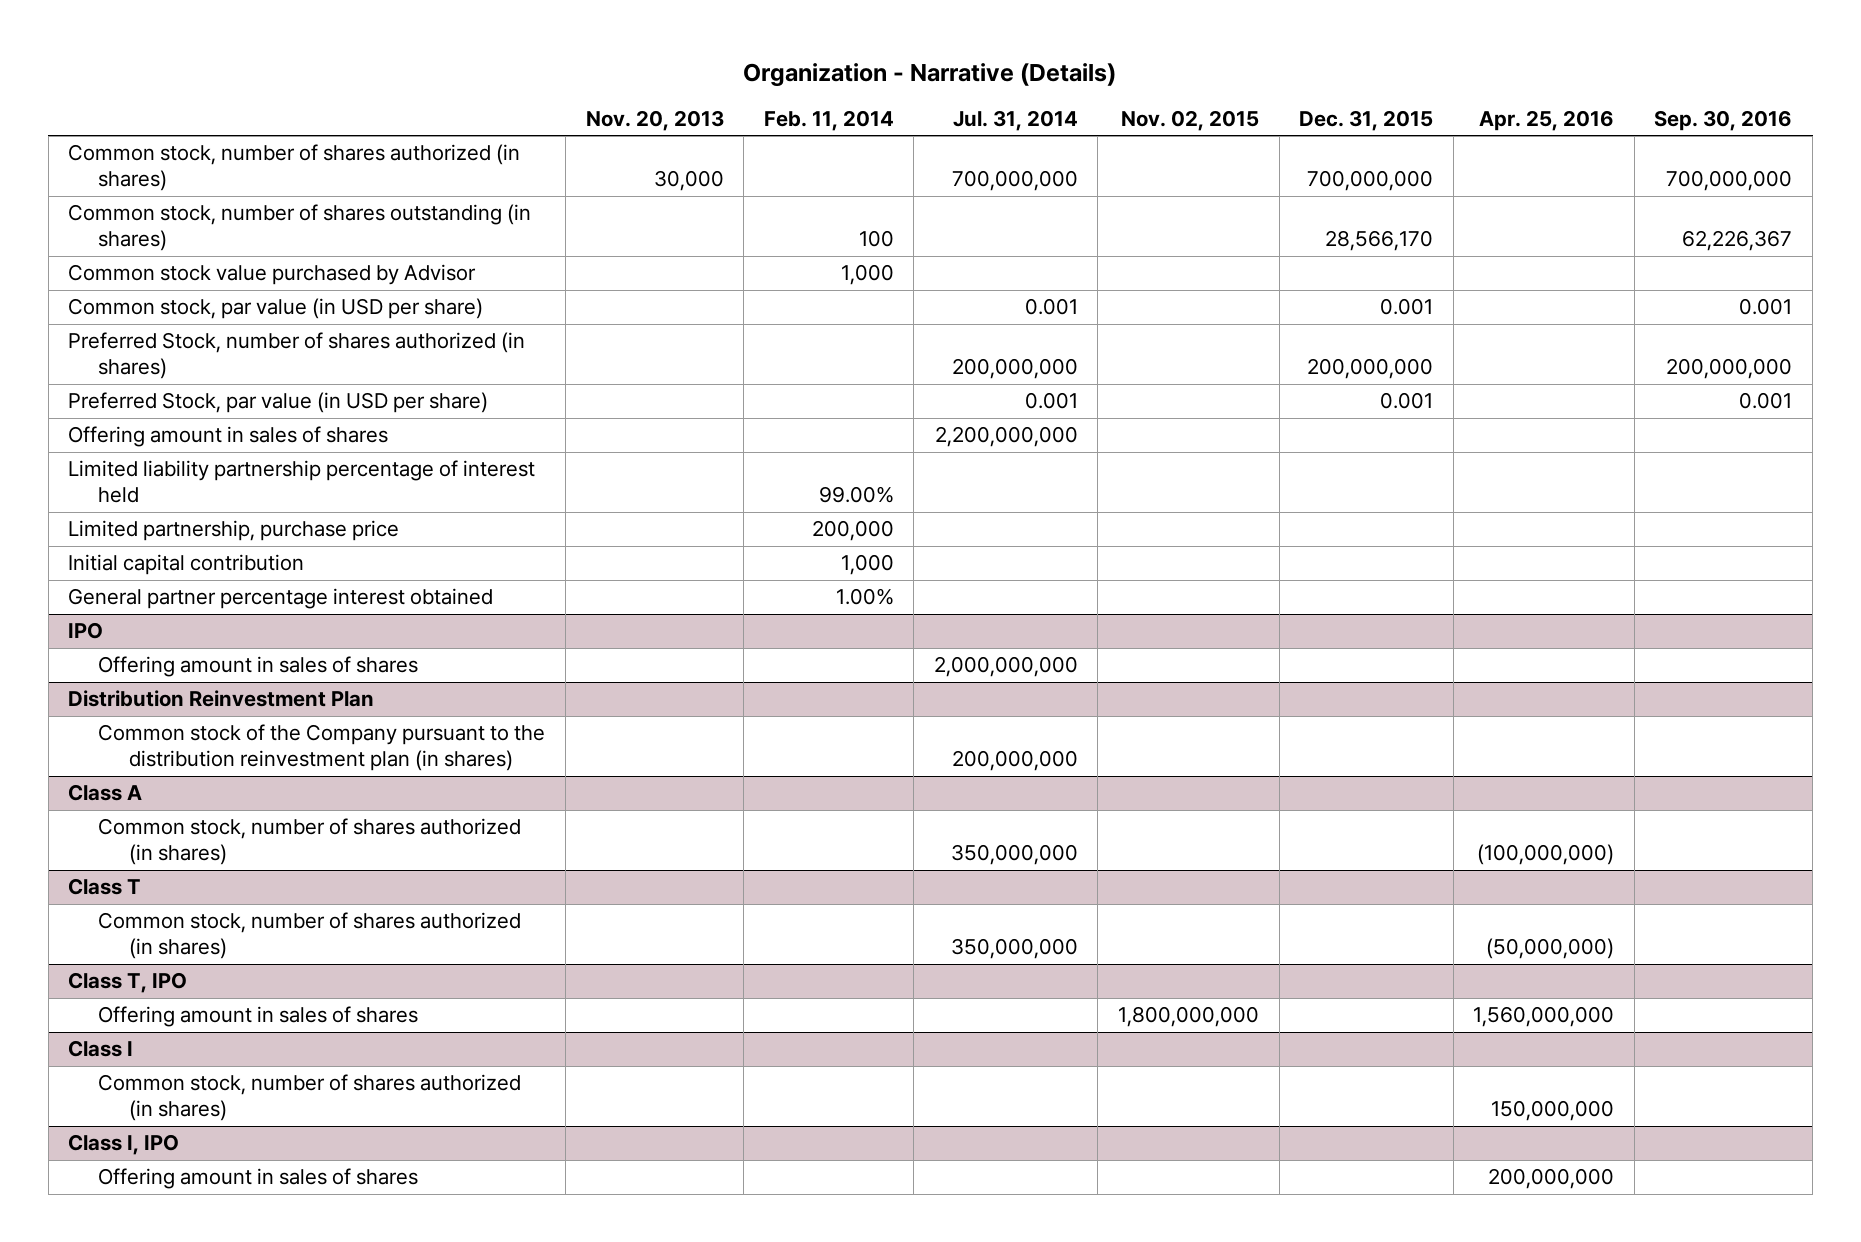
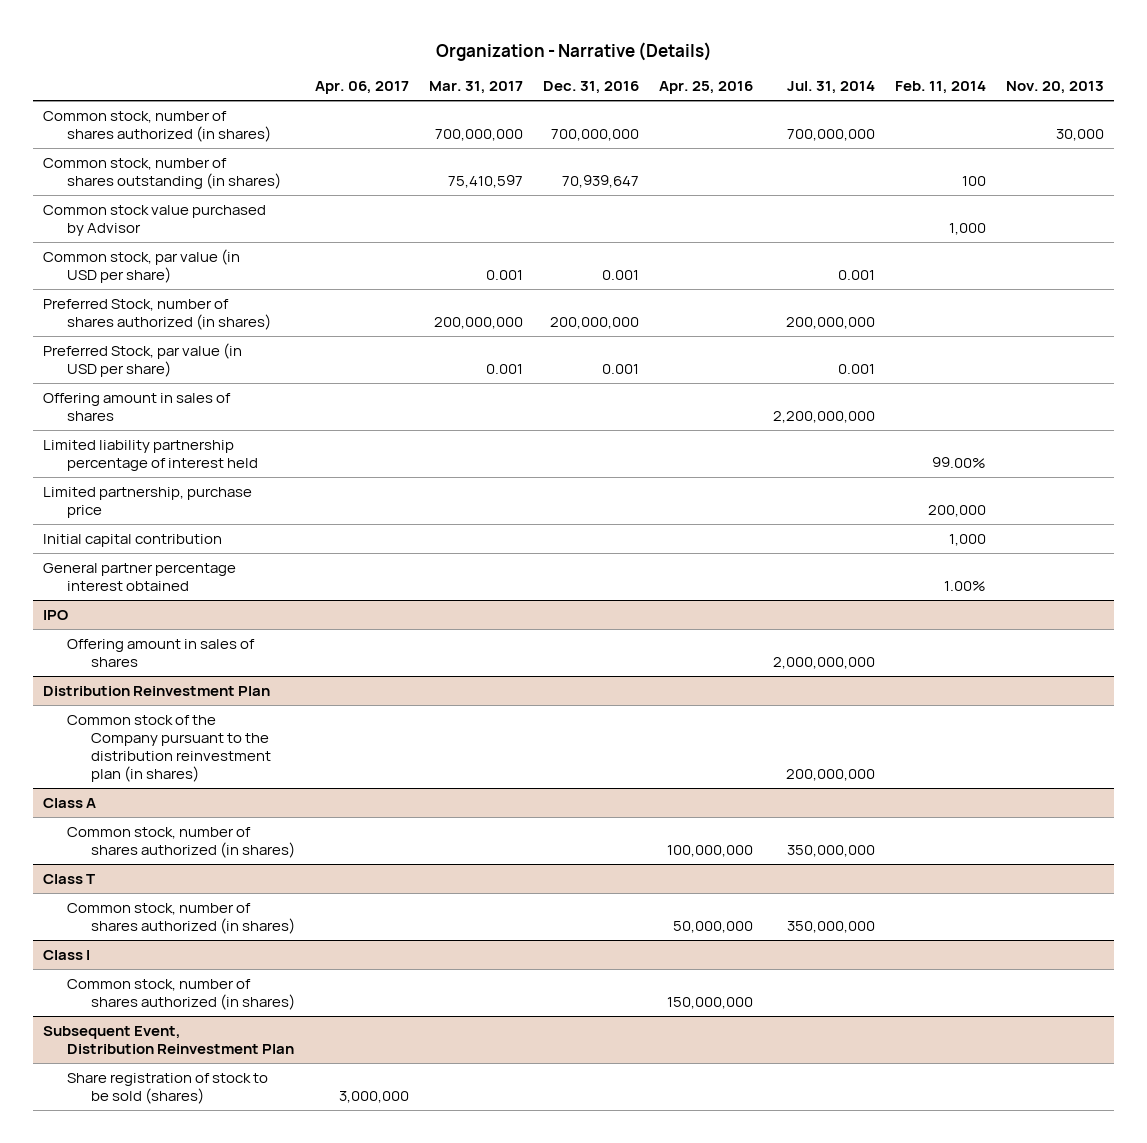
[1120,109,1259,131] Nov. 02, 2015 -> none
[1299,109,1434,131] Dec. 31, 2015 -> none
[1654,109,1793,131] Sep. 30, 2016 -> none
none -> [314,81,409,95] Apr. 06, 2017
none -> [428,81,523,95] Mar. 31, 2017
none -> [542,81,639,95] Dec. 31, 2016
[1477,844,1615,866] (100,000,000) -> [666,844,753,857] 100,000,000
[68,972,188,994] Class T, IPO -> none
[98,1006,419,1028] Offering amount in sales of shares -> none
[1486,938,1615,960] (50,000,000) -> [672,920,753,933] 50,000,000
[68,1134,180,1156] Class I, IPO -> none
[98,1168,419,1190] Offering amount in sales of shares -> none
none -> [43,1025,295,1054] Subsequent Event, Distribution Reinvestment Plan
none -> [67,1072,269,1104] Share registration of stock to be sold (shares)

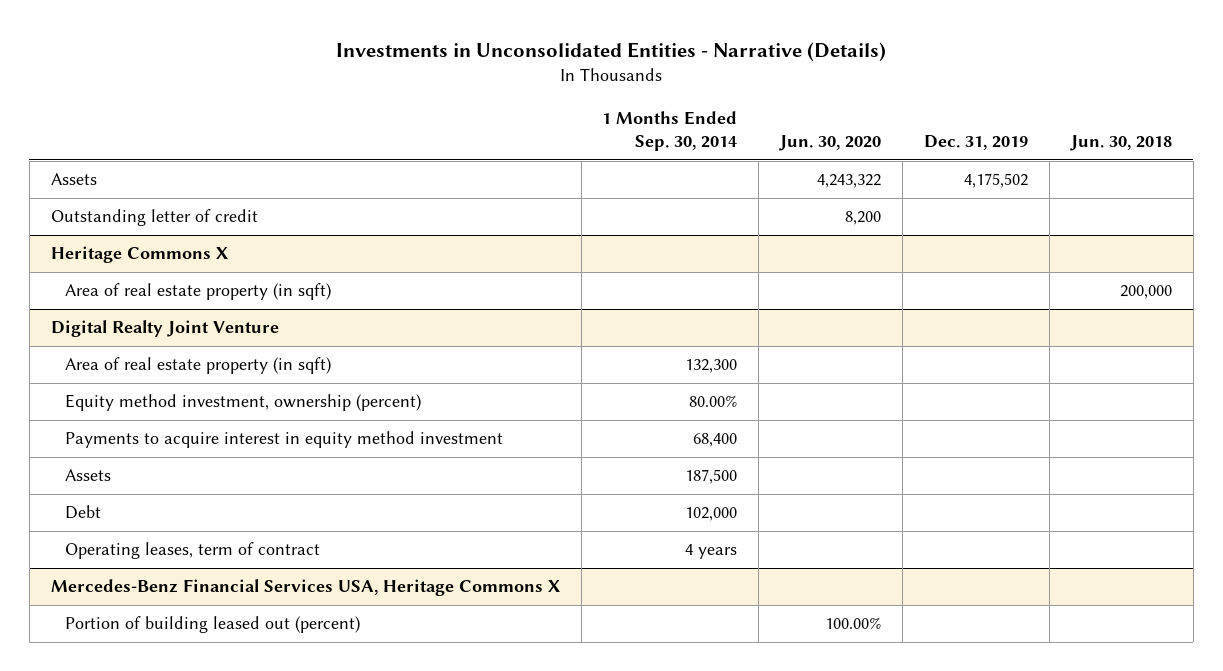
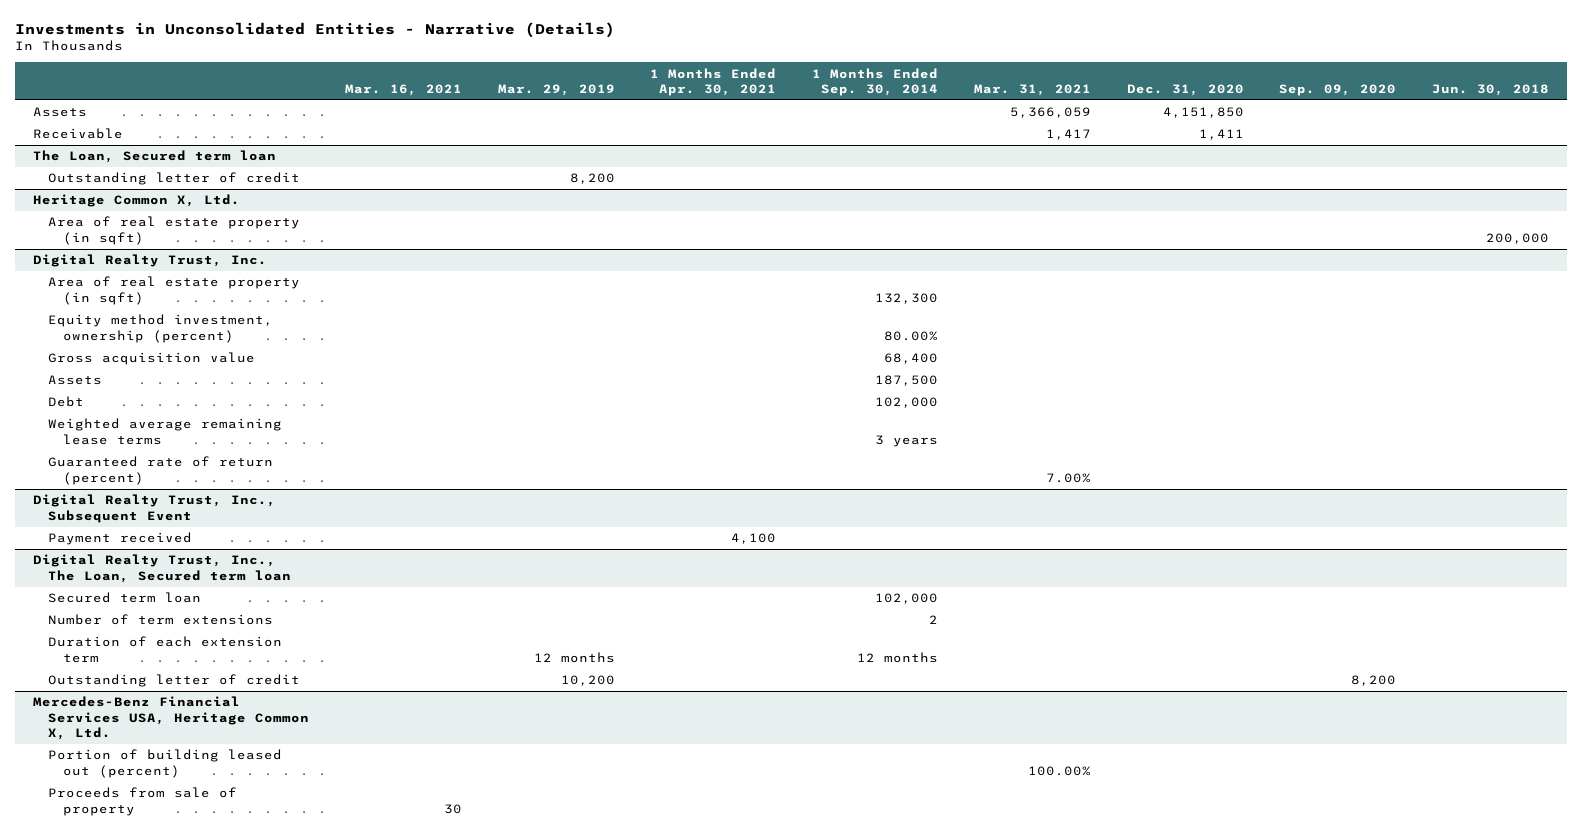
[779,135,882,152] Jun. 30, 2020 -> none
[924,135,1029,151] Dec. 31, 2019 -> none
none -> [344,83,462,96] Mar. 16, 2021
none -> [497,83,615,96] Mar. 29, 2019
none -> [650,67,777,96] 1 Months Ended Apr. 30, 2021
none -> [973,83,1091,96] Mar. 31, 2021
none -> [1126,83,1244,96] Dec. 31, 2020
none -> [1279,83,1397,96] Sep. 09, 2020
[50,209,258,227] Outstanding letter of credit -> none
none -> [33,128,124,140] Receivable
none -> [33,150,277,164] The Loan, Secured term loan
none -> [48,172,301,186] Outstanding letter of credit
[50,246,228,264] Heritage Commons X -> [33,194,241,208] Heritage Common X, Ltd.
[50,320,279,338] Digital Realty Joint Venture -> [33,254,268,268] Digital Realty Trust, Inc.
[64,431,503,449] Payments to acquire interest in equity method investment -> [48,352,256,366] Gross acquisition value
[64,542,320,560] Operating leases, term of contract -> none
none -> [48,418,283,445] Weighted average remaining lease terms
none -> [48,456,274,485] Guaranteed rate of return (percent)
none -> [33,494,277,523] Digital Realty Trust, Inc., Subsequent Event
none -> [48,532,193,546] Payment received
none -> [33,554,292,583] Digital Realty Trust, Inc., The Loan, Secured term loan
none -> [48,592,202,604] Secured term loan
none -> [48,614,274,626] Number of term extensions
none -> [48,636,283,663] Duration of each extension term
none -> [48,674,301,688] Outstanding letter of credit
[50,579,560,597] Mercedes-Benz Financial Services USA, Heritage Commons X -> [33,696,310,740] Mercedes-Benz Financial Services USA, Heritage Common X, Ltd.
none -> [48,787,238,816] Proceeds from sale of property

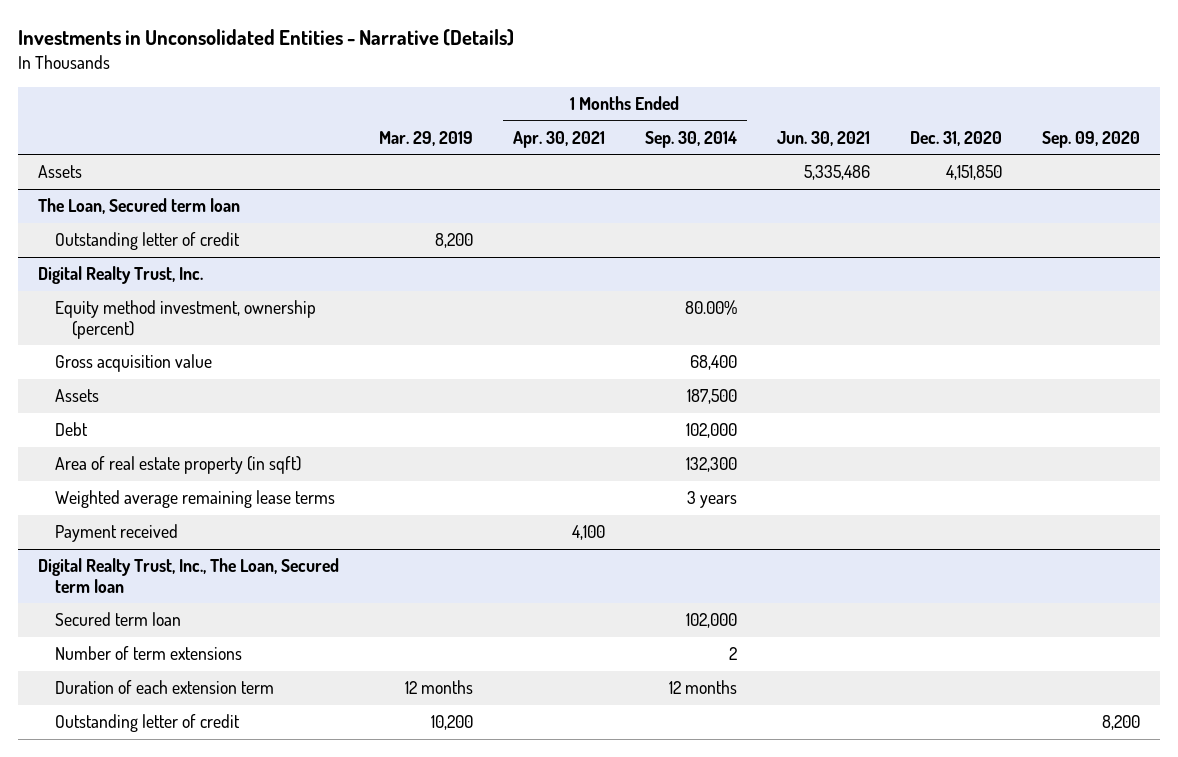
[344,83,462,96] Mar. 16, 2021 -> none
[973,83,1091,96] Mar. 31, 2021 -> none
[1432,83,1550,96] Jun. 30, 2018 -> none
none -> [776,130,870,146] Jun. 30, 2021
[33,128,124,140] Receivable -> none
[33,194,241,208] Heritage Common X, Ltd. -> none
[48,216,301,245] Area of real estate property (in sqft) -> none
[48,276,301,305] Area of real estate property (in sqft) -> [54,456,301,475] Area of real estate property (in sqft)
[48,456,274,485] Guaranteed rate of return (percent) -> none
[33,494,277,523] Digital Realty Trust, Inc., Subsequent Event -> none
[48,532,193,546] Payment received -> none
none -> [54,524,178,543] Payment received
[33,696,310,740] Mercedes-Benz Financial Services USA, Heritage Common X, Ltd. -> none
[48,749,283,778] Portion of building leased out (percent) -> none
[48,787,238,816] Proceeds from sale of property -> none

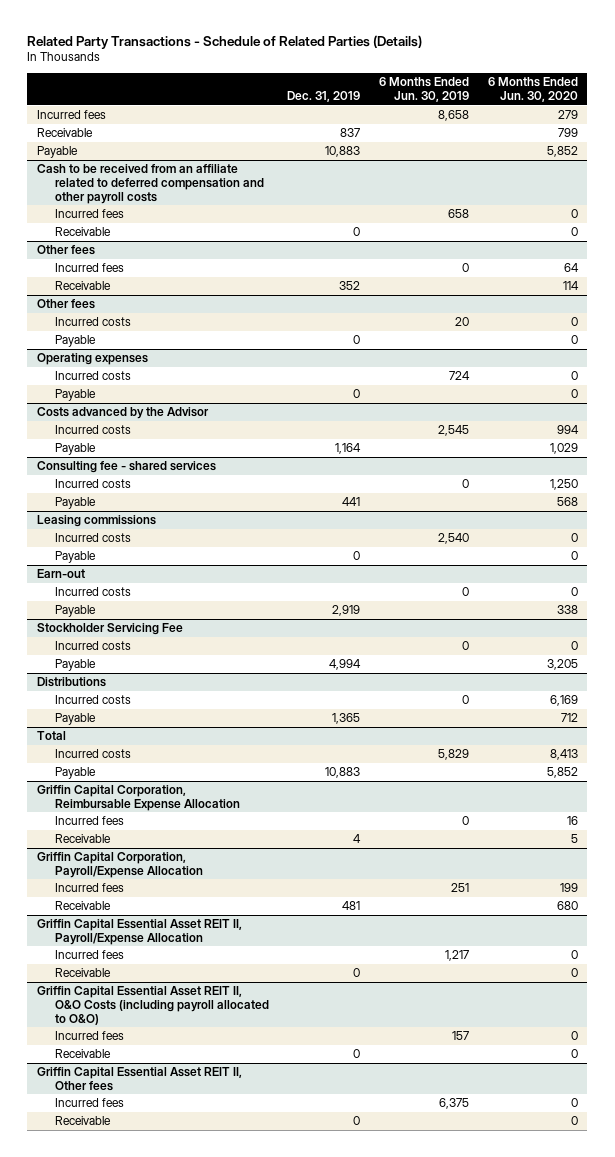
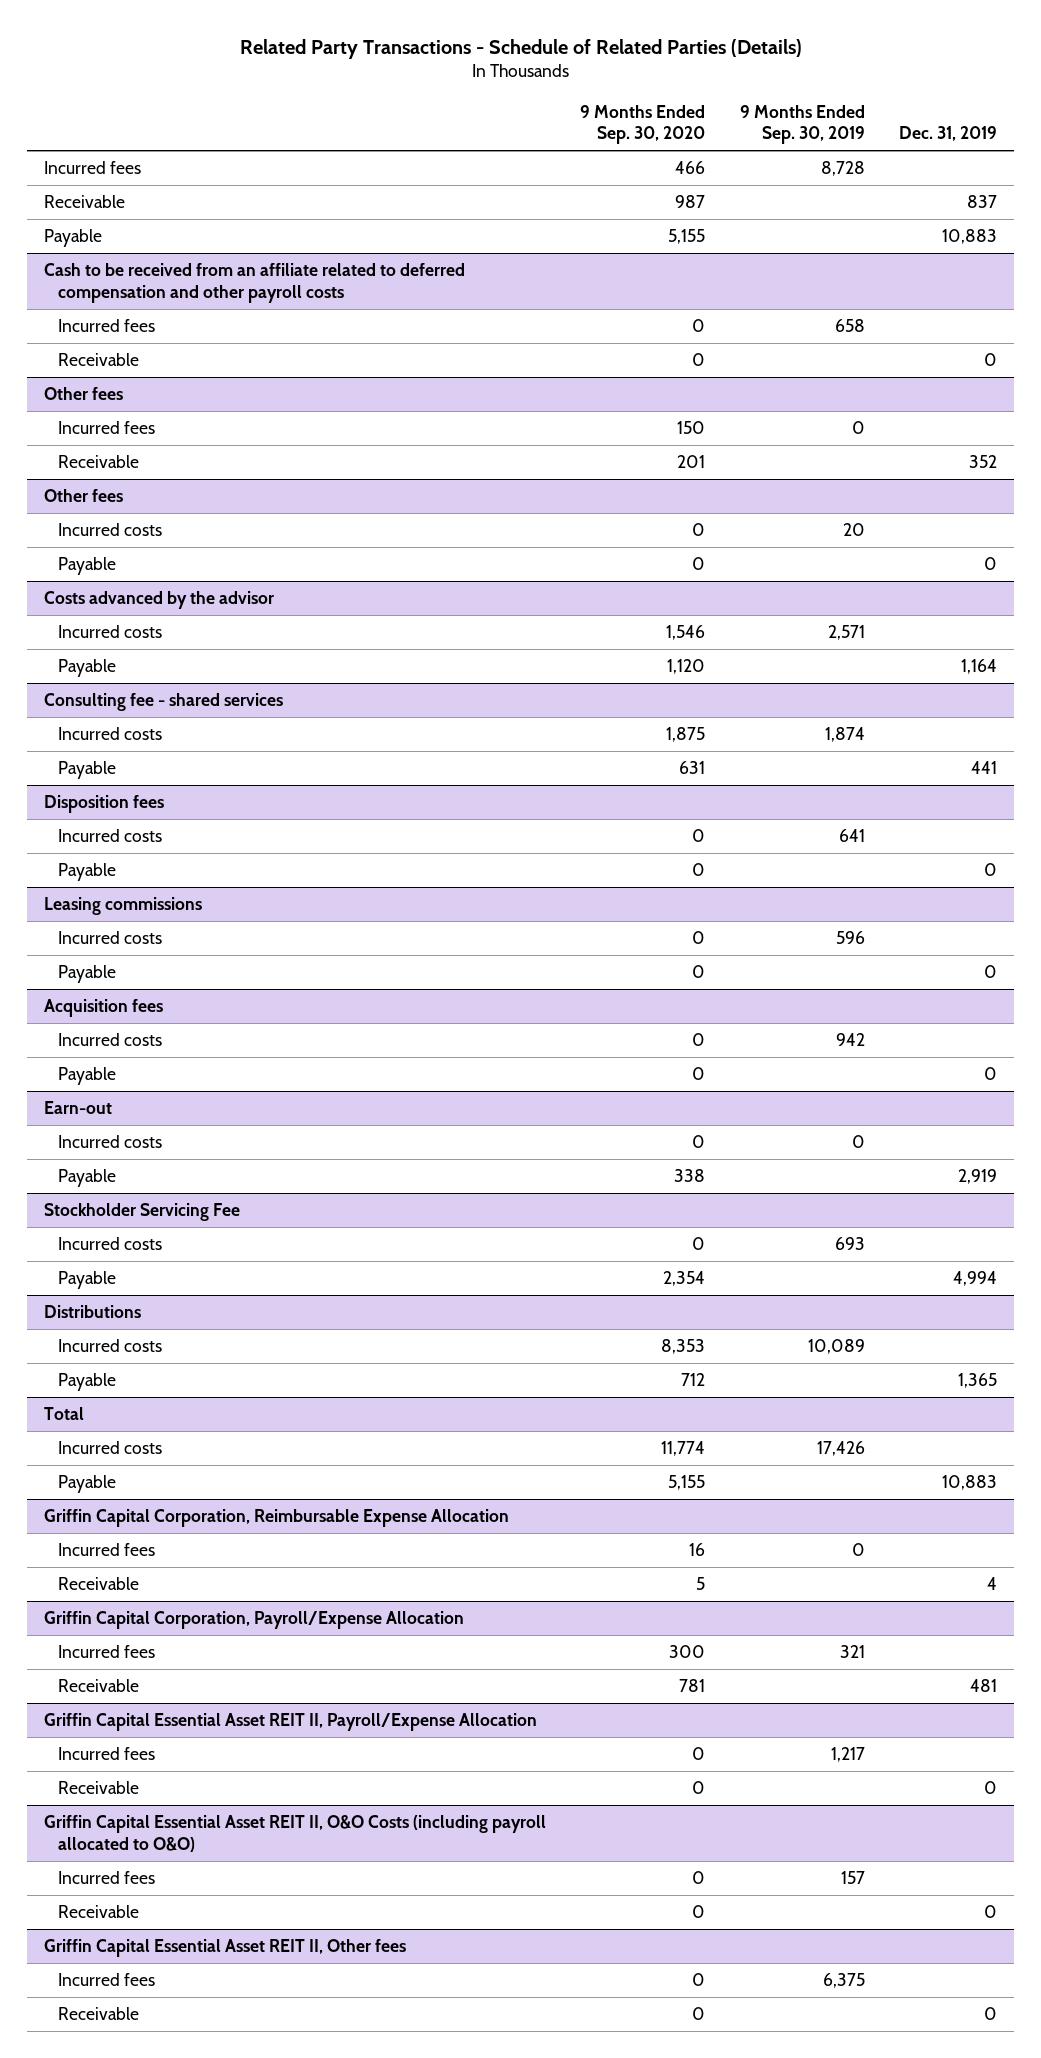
[379,77,470,103] 6 Months Ended Jun. 30, 2019 -> none
[487,77,578,103] 6 Months Ended Jun. 30, 2020 -> none
none -> [580,104,706,145] 9 Months Ended Sep. 30, 2020
none -> [739,104,865,145] 9 Months Ended Sep. 30, 2019
[36,353,148,366] Operating expenses -> none
[54,371,131,381] Incurred costs -> none
[54,389,96,402] Payable -> none
[36,407,209,420] Costs advanced by the Advisor -> [44,591,275,610] Costs advanced by the advisor
none -> [44,795,165,814] Disposition fees
none -> [57,829,162,843] Incurred costs
none -> [57,863,116,882] Payable
none -> [44,999,164,1018] Acquisition fees
none -> [57,1033,162,1047] Incurred costs
none -> [57,1067,116,1086] Payable

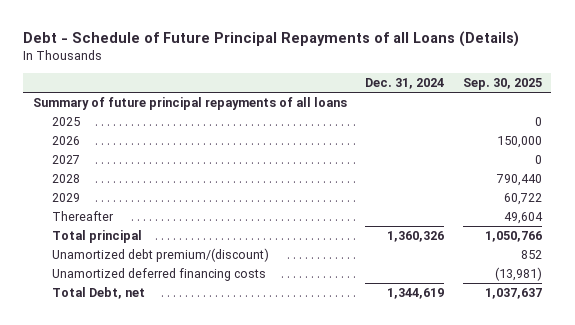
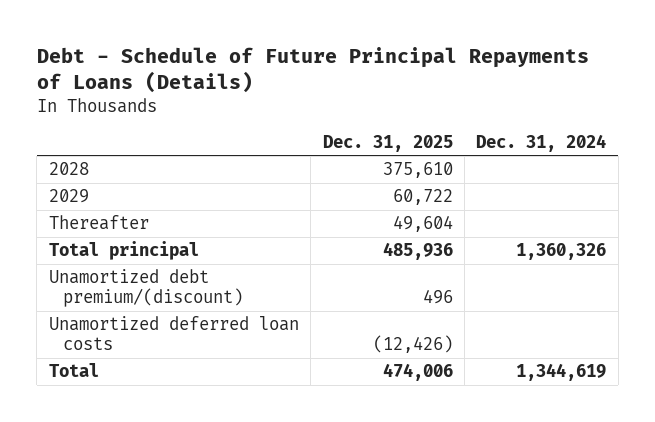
[23,31,520,48] Debt - Schedule of Future Principal Repayments of all Loans (Details) -> [36,46,589,93] Debt - Schedule of Future Principal Repayments of Loans (Details)
[463,78,543,91] Sep. 30, 2025 -> none
none -> [322,134,453,152] Dec. 31, 2025
[32,97,347,111] Summary of future principal repayments of all loans -> none
[51,117,80,127] 2025 -> none
[51,136,80,146] 2026 -> none
[51,155,80,165] 2027 -> none
[51,268,266,282] Unamortized deferred financing costs -> [48,316,299,351] Unamortized deferred loan costs
[51,287,145,300] Total Debt, net -> [48,363,99,378] Total

